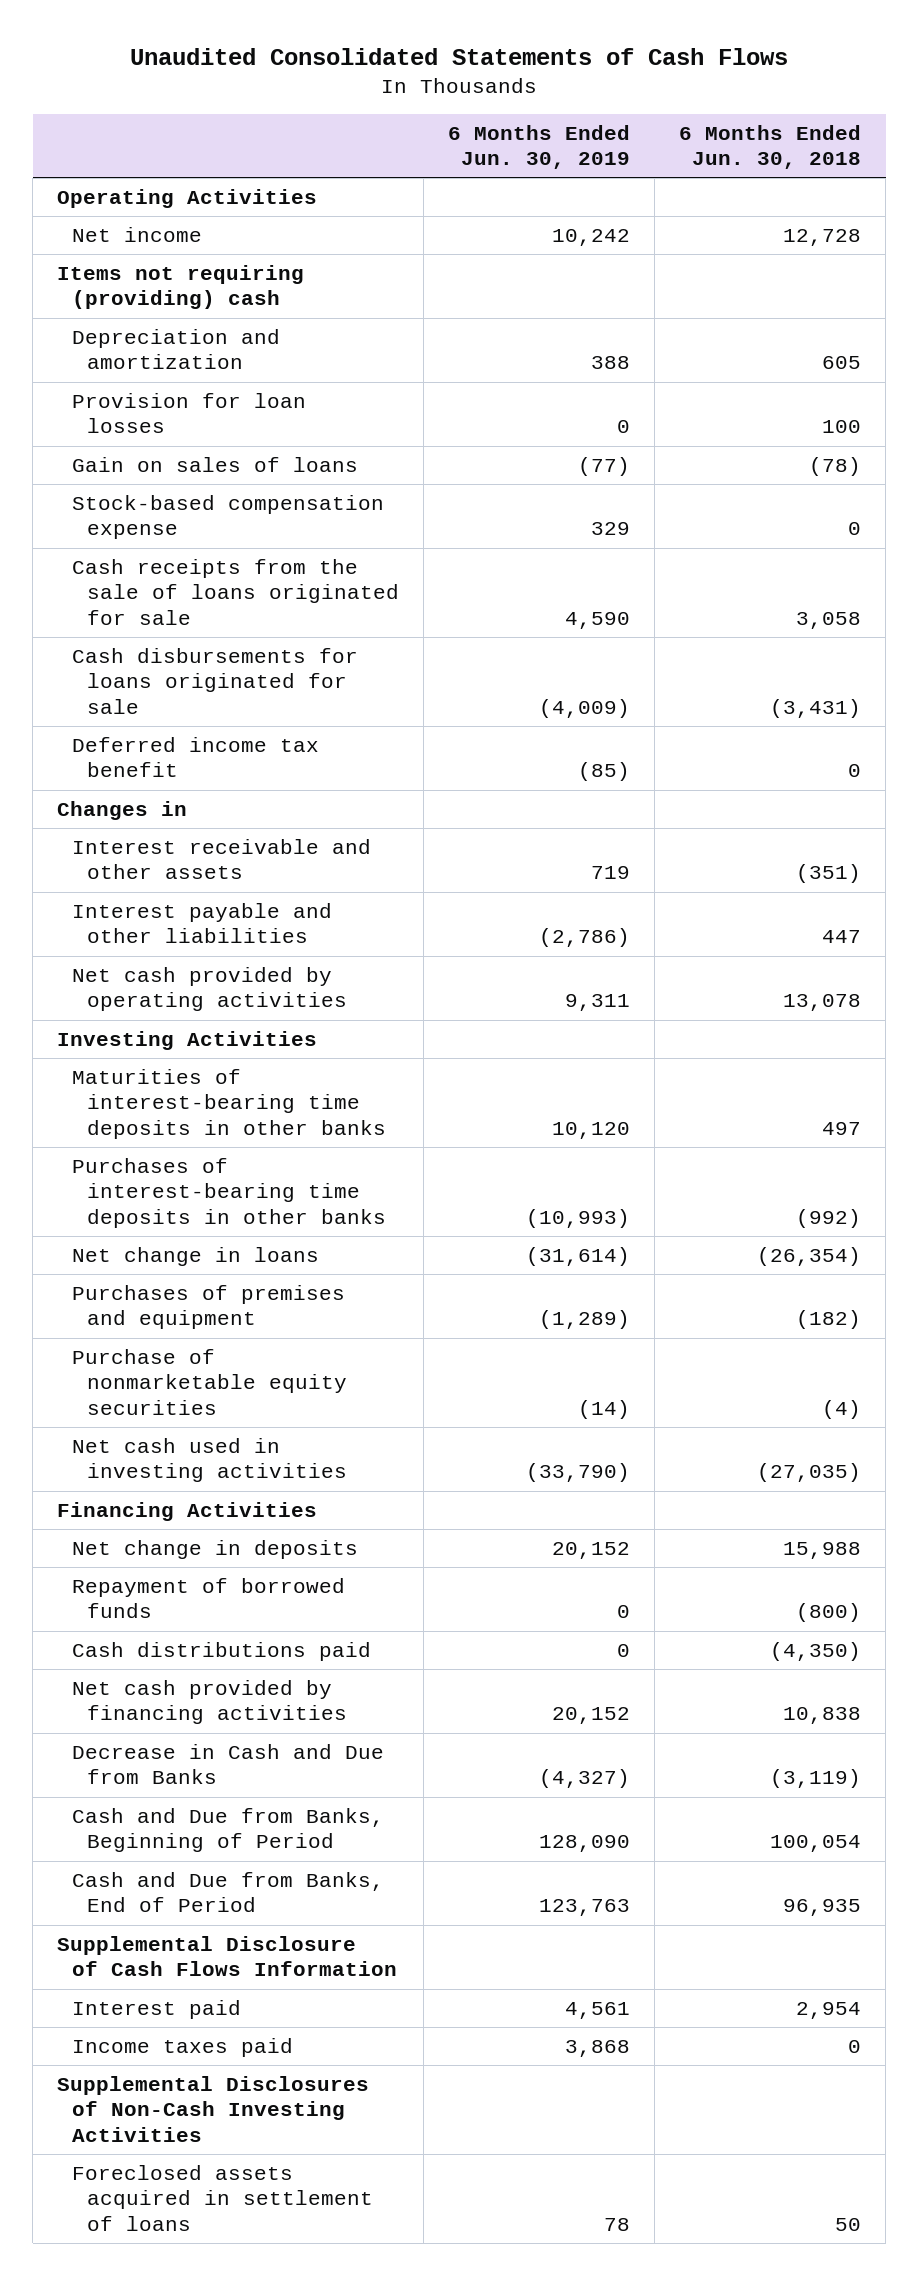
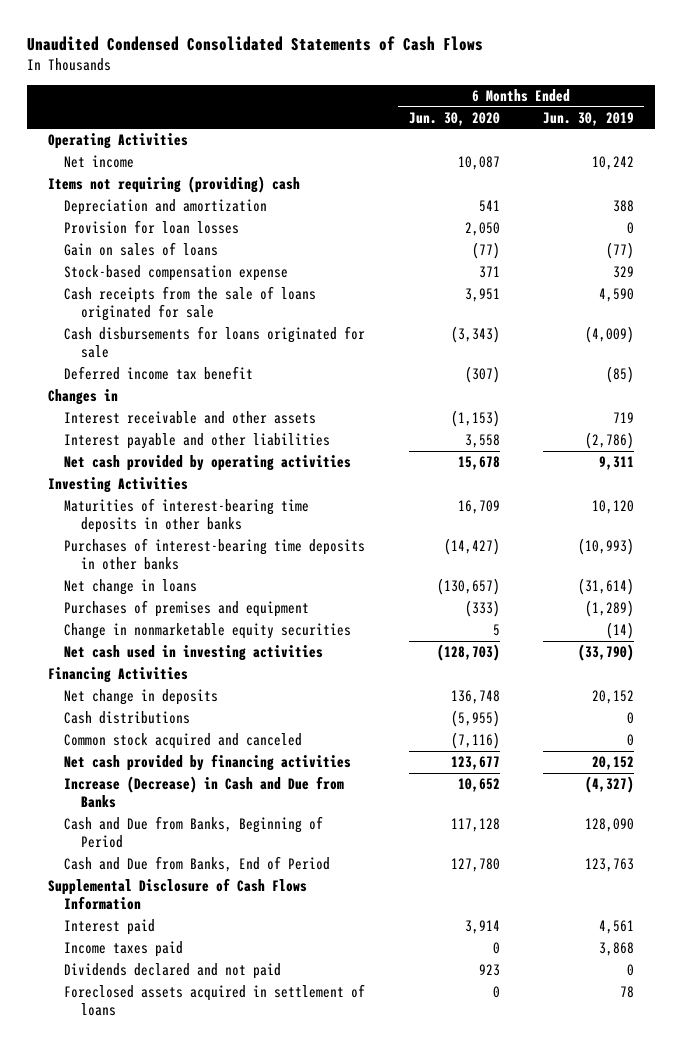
[130,47,789,65] Unaudited Consolidated Statements of Cash Flows -> [26,35,483,51] Unaudited Condensed Consolidated Statements of Cash Flows
[679,124,862,170] 6 Months Ended Jun. 30, 2018 -> none
none -> [408,111,500,126] Jun. 30, 2020
[72,1348,348,1415] Purchase of nonmarketable equity securities -> none
none -> [64,623,352,640] Change in nonmarketable equity securities
[72,1577,346,1619] Repayment of borrowed funds -> none
[72,1641,372,1661] Cash distributions paid -> [64,711,191,725] Cash distributions
none -> [64,733,303,750] Common stock acquired and canceled
[72,1743,385,1785] Decrease in Cash and Due from Banks -> [64,776,345,809] Increase (Decrease) in Cash and Due from Banks
[57,2075,370,2142] Supplemental Disclosures of Non-Cash Investing Activities -> none
none -> [64,963,282,980] Dividends declared and not paid

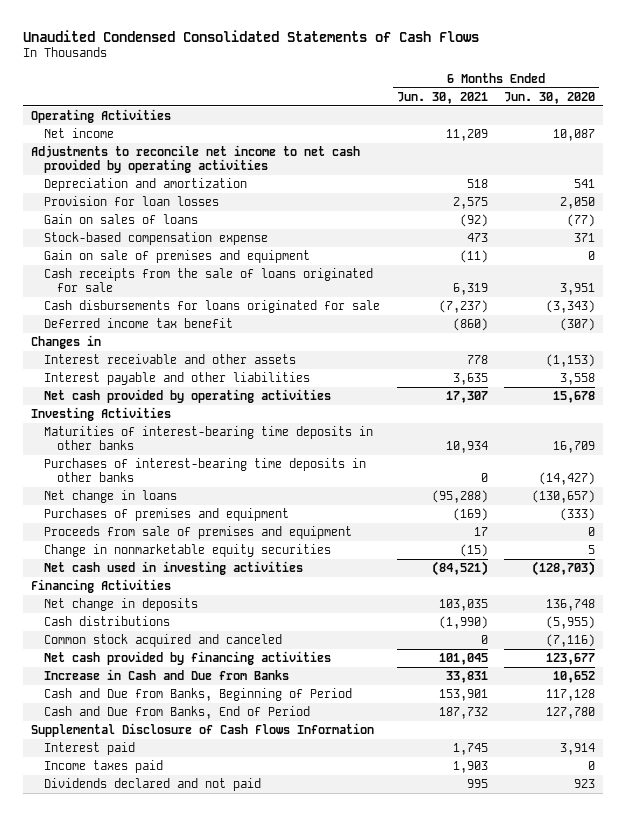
[542,111,634,126] Jun. 30, 2019 -> none
none -> [396,91,488,104] Jun. 30, 2021
[48,176,301,194] Items not requiring (providing) cash -> [31,145,361,174] Adjustments to reconcile net income to net cash provided by operating activities
none -> [44,250,311,264] Gain on sale of premises and equipment
none -> [44,526,353,540] Proceeds from sale of premises and equipment
[64,776,345,809] Increase (Decrease) in Cash and Due from Banks -> [44,669,290,681] Increase in Cash and Due from Banks
[64,984,366,1017] Foreclosed assets acquired in settlement of loans -> none

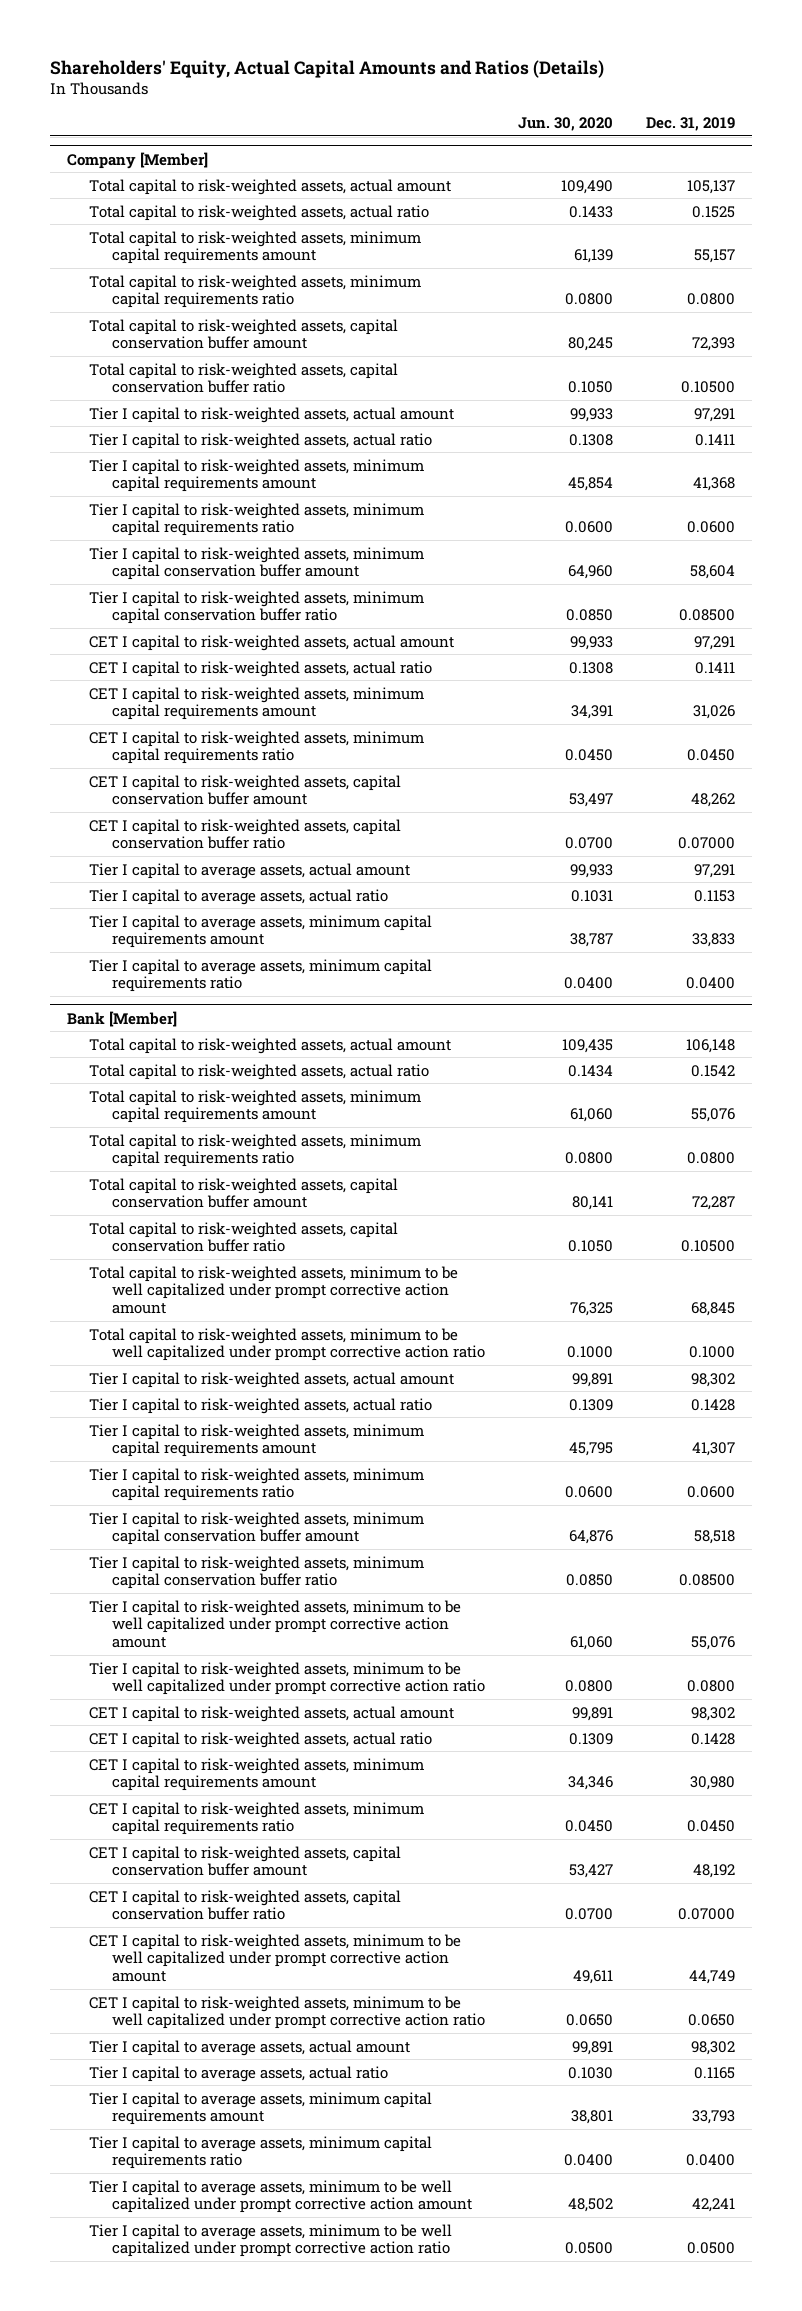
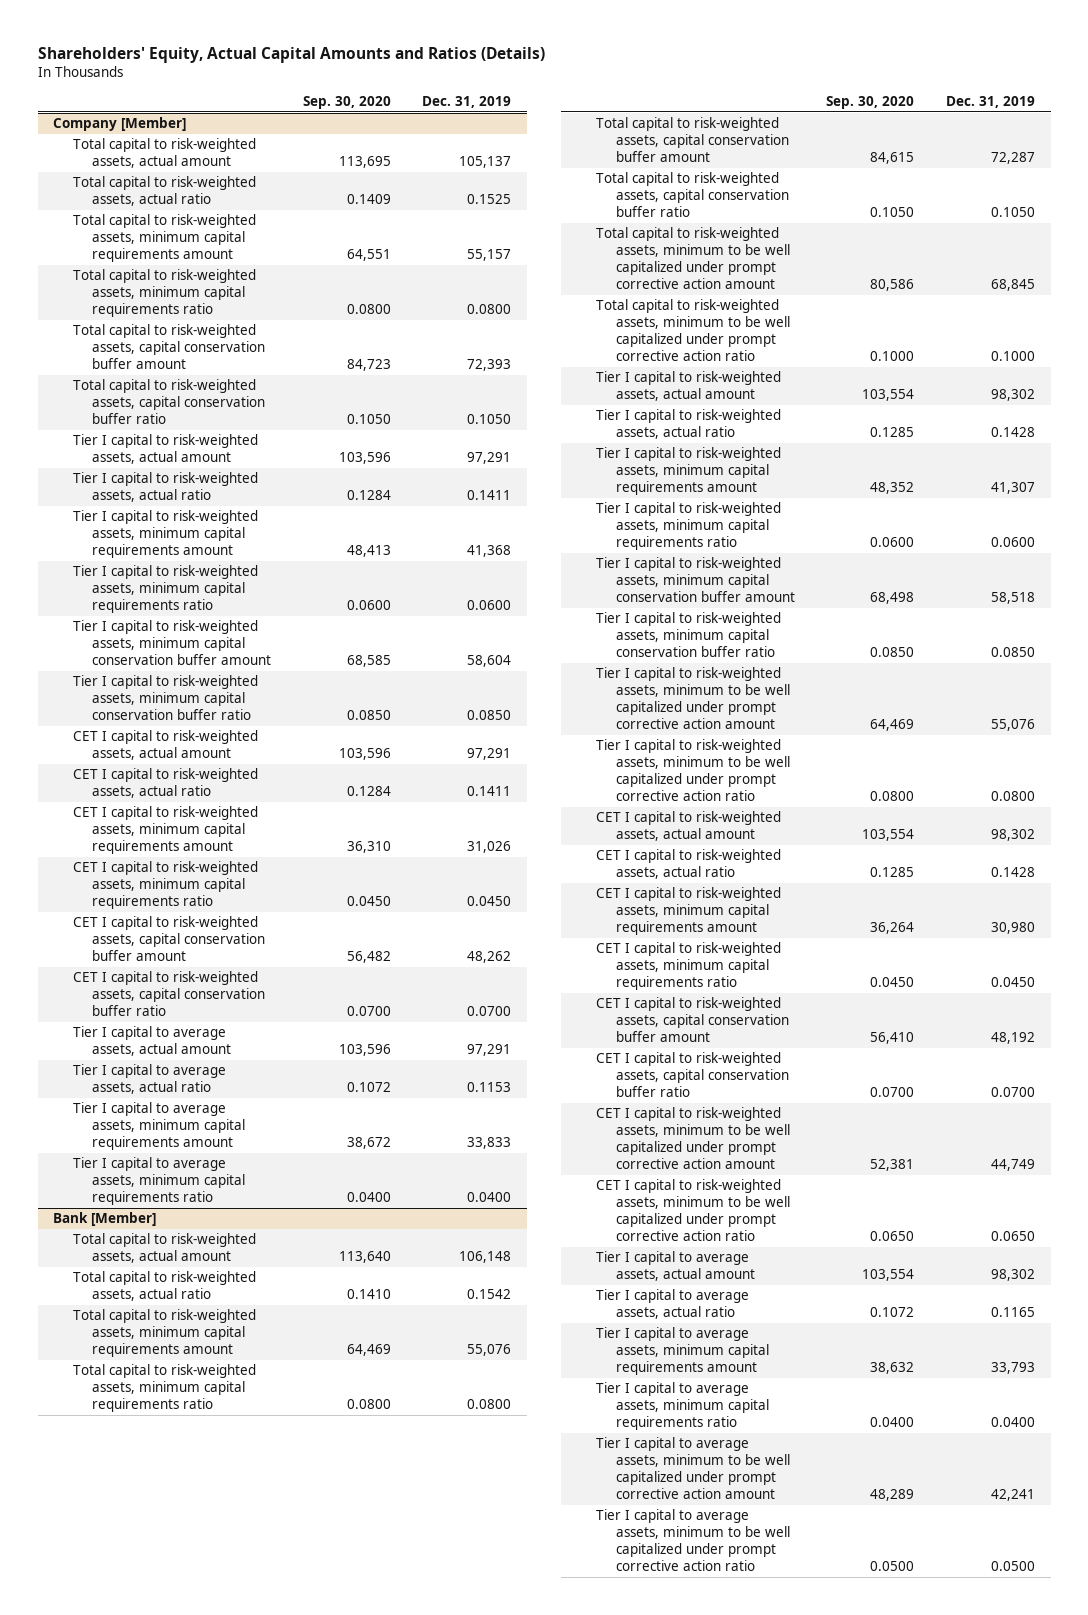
[517,116,613,131] Jun. 30, 2020 -> none
none -> [302,95,391,109] Sep. 30, 2020
[680,381,735,394] 0.10500 -> [467,414,512,425] 0.1050
[678,609,735,622] 0.08500 -> [467,710,512,721] 0.0850
[677,837,735,850] 0.07000 -> [467,1006,512,1017] 0.0700
[680,1240,735,1253] 0.10500 -> [990,207,1035,218] 0.1050
[678,1574,735,1587] 0.08500 -> [990,647,1035,658] 0.0850
[677,1908,735,1921] 0.07000 -> [990,1087,1035,1098] 0.0700

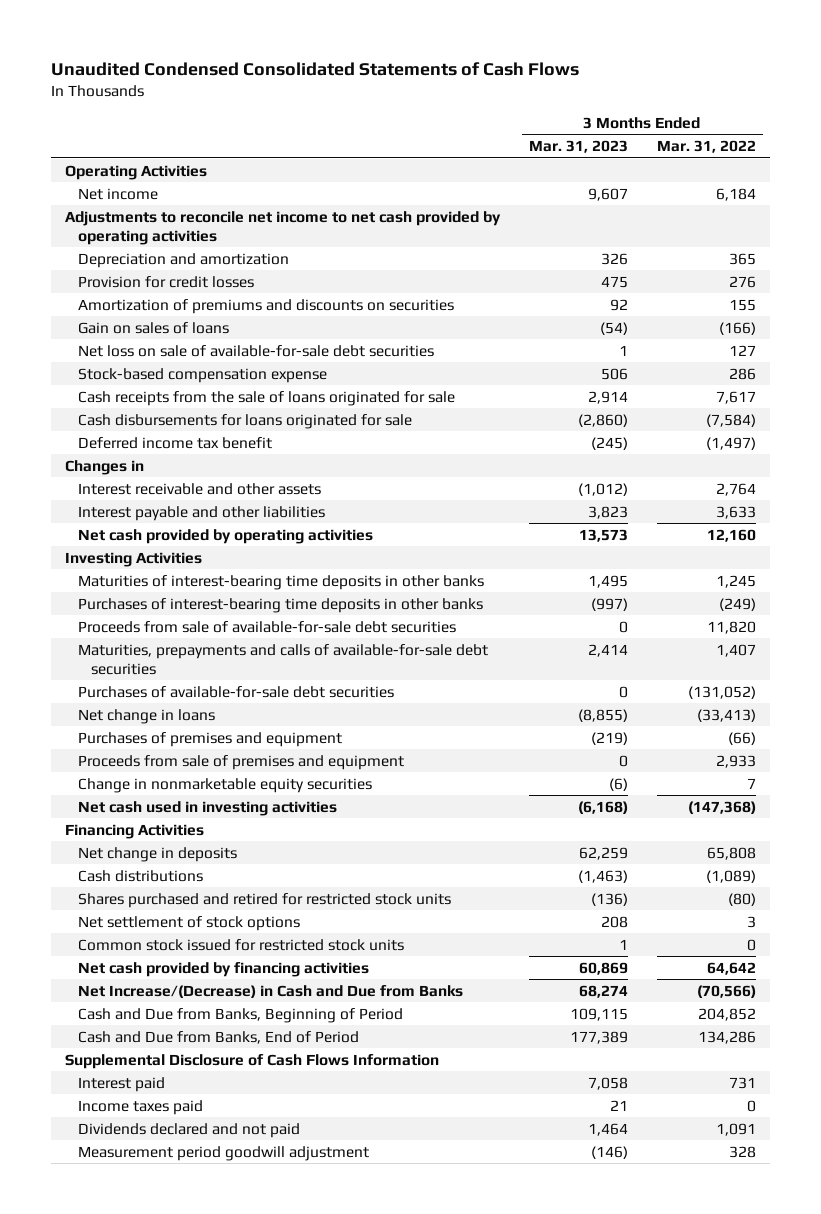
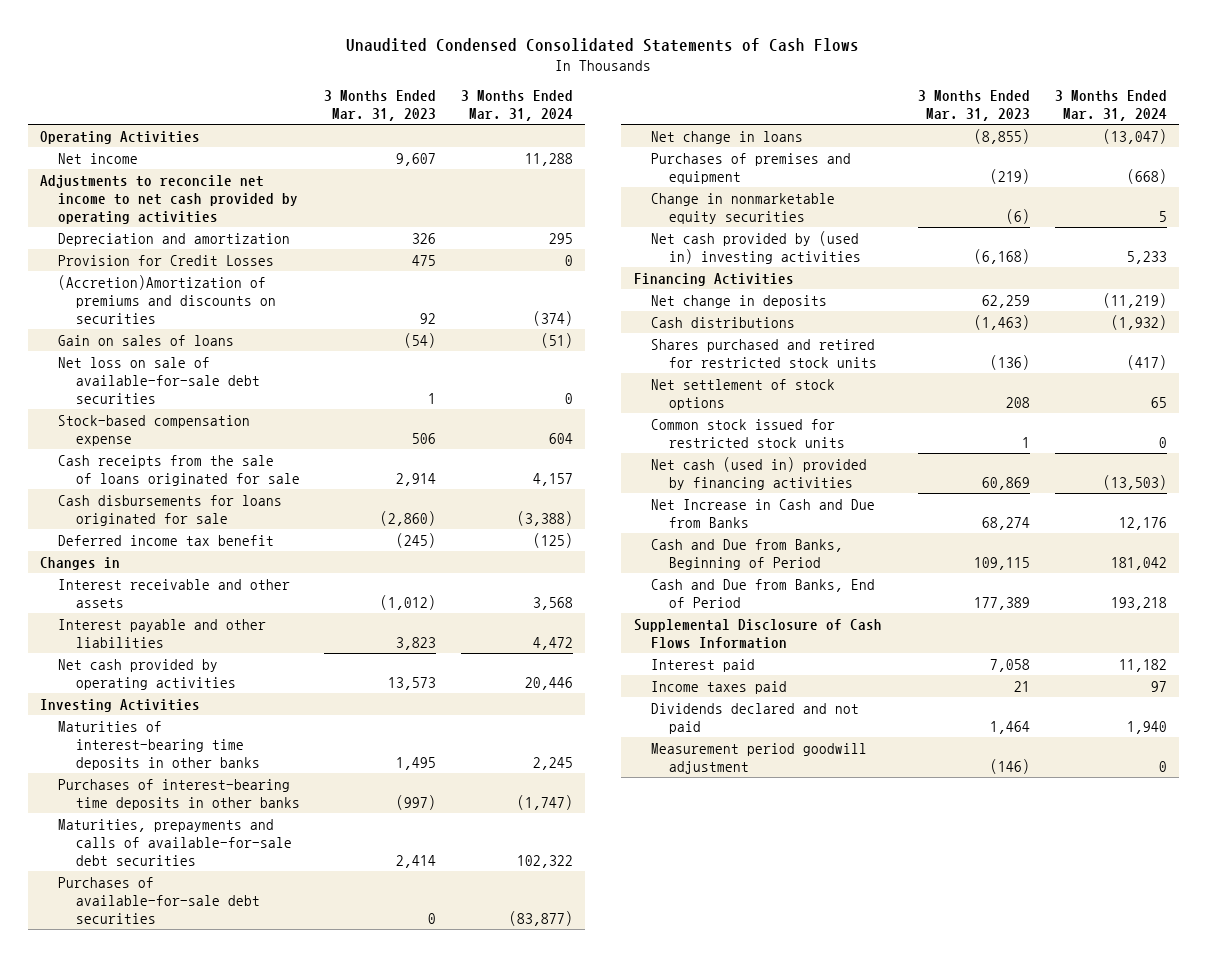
[656,140,756,154] Mar. 31, 2022 -> none
none -> [461,89,574,121] 3 Months Ended Mar. 31, 2024
[78,275,255,288] Provision for credit losses -> [57,254,274,266] Provision for Credit Losses
[78,298,455,314] Amortization of premiums and discounts on securities -> [57,274,276,324] (Accretion)Amortization of premiums and discounts on securities
[78,620,457,633] Proceeds from sale of available-for-sale debt securities -> none
[78,754,405,770] Proceeds from sale of premises and equipment -> none
[78,800,338,816] Net cash used in investing activities -> [651,230,862,264] Net cash provided by (used in) investing activities
[78,961,370,977] Net cash provided by financing activities -> [651,456,868,490] Net cash (used in) provided by financing activities
[78,984,464,998] Net Increase/(Decrease) in Cash and Due from Banks -> [651,498,876,528] Net Increase in Cash and Due from Banks

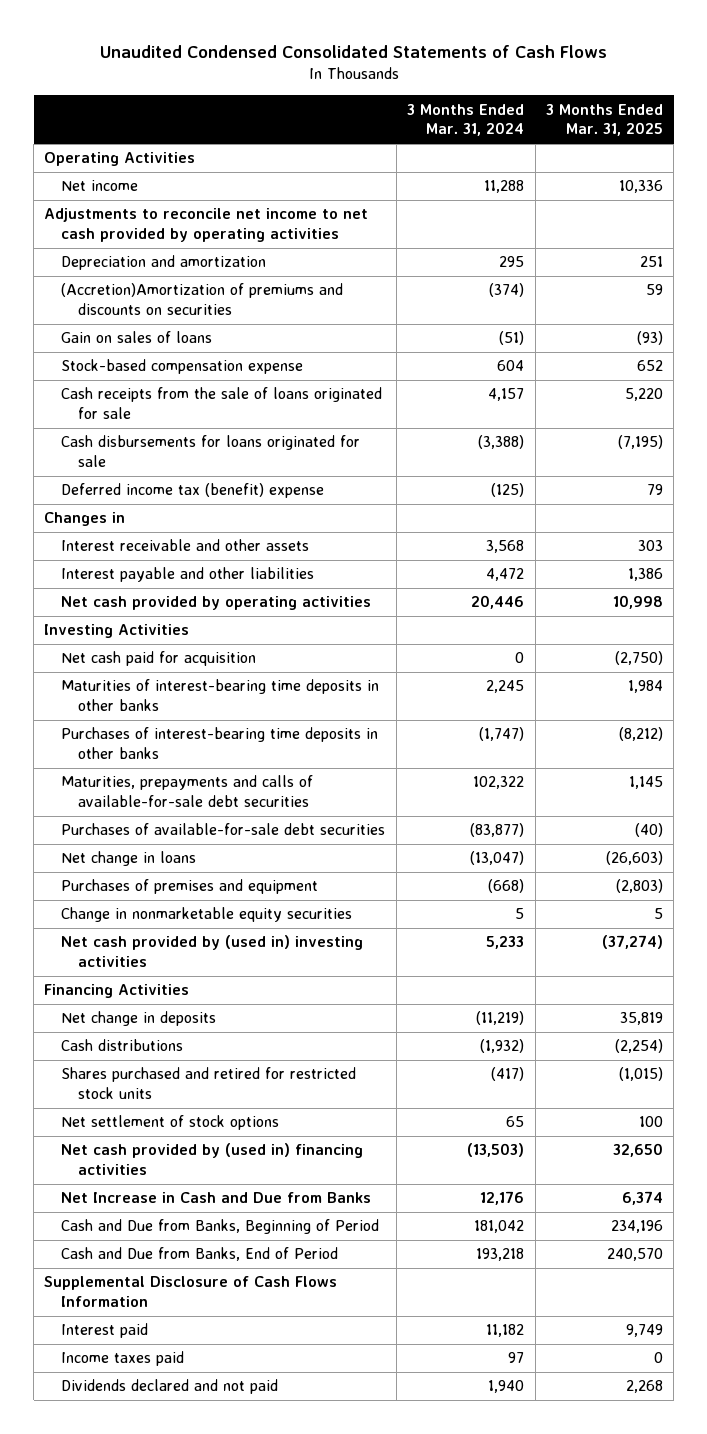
[324,89,437,121] 3 Months Ended Mar. 31, 2023 -> none
none -> [545,103,663,137] 3 Months Ended Mar. 31, 2025
[57,254,274,266] Provision for Credit Losses -> none
[57,356,260,404] Net loss on sale of available-for-sale debt securities -> none
[57,534,274,546] Deferred income tax benefit -> [61,483,325,499] Deferred income tax (benefit) expense
none -> [61,651,257,667] Net cash paid for acquisition
[651,418,846,448] Common stock issued for restricted stock units -> none
[651,456,868,490] Net cash (used in) provided by financing activities -> [61,1143,364,1176] Net cash provided by (used in) financing activities
[651,742,868,774] Measurement period goodwill adjustment -> none

